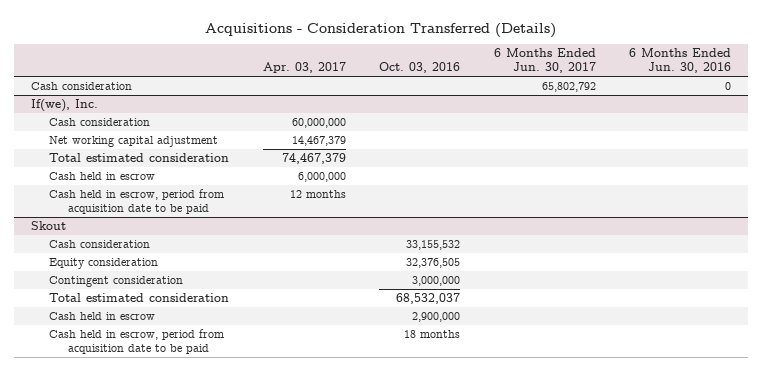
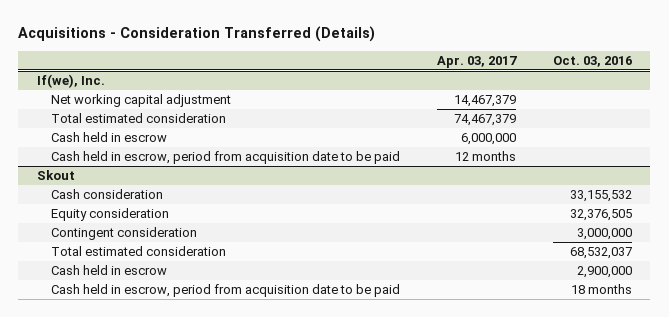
[493,48,596,74] 6 Months Ended Jun. 30, 2017 -> none
[629,48,732,74] 6 Months Ended Jun. 30, 2016 -> none
[31,82,133,91] Cash consideration -> none
[49,118,151,127] Cash consideration -> none

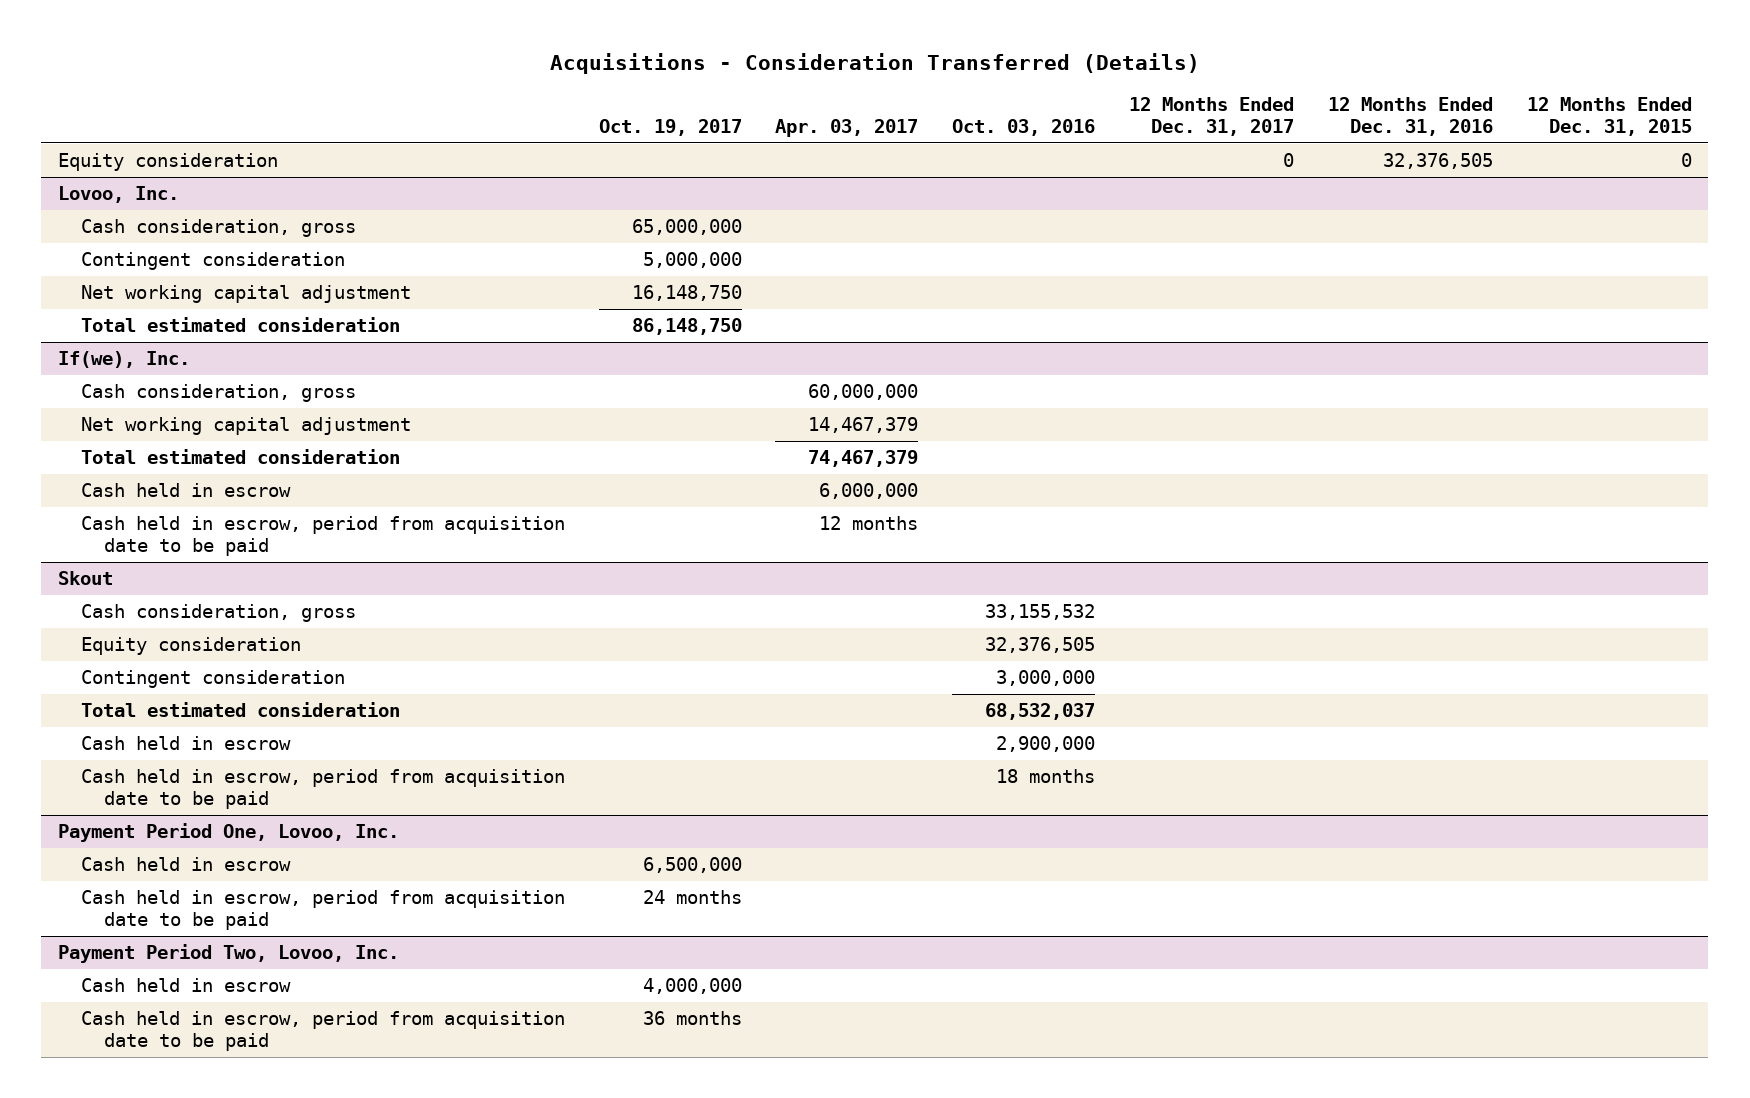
none -> [598,118,742,136] Oct. 19, 2017
none -> [1128,97,1294,136] 12 Months Ended Dec. 31, 2017
none -> [1327,97,1493,136] 12 Months Ended Dec. 31, 2016
none -> [1526,97,1692,136] 12 Months Ended Dec. 31, 2015
none -> [58,153,279,172] Equity consideration
none -> [58,186,180,204] Lovoo, Inc.
none -> [80,219,356,238] Cash consideration, gross
none -> [80,252,345,271] Contingent consideration
none -> [80,285,411,304] Net working capital adjustment
none -> [80,317,400,333] Total estimated consideration
none -> [80,384,356,403] Cash consideration, gross
[51,188,164,199] Cash consideration -> [80,604,356,623] Cash consideration, gross
none -> [58,823,400,843] Payment Period One, Lovoo, Inc.
none -> [80,857,291,872] Cash held in escrow
none -> [80,890,565,930] Cash held in escrow, period from acquisition date to be paid
none -> [58,944,400,964] Payment Period Two, Lovoo, Inc.
none -> [80,978,291,993] Cash held in escrow
none -> [80,1011,565,1051] Cash held in escrow, period from acquisition date to be paid

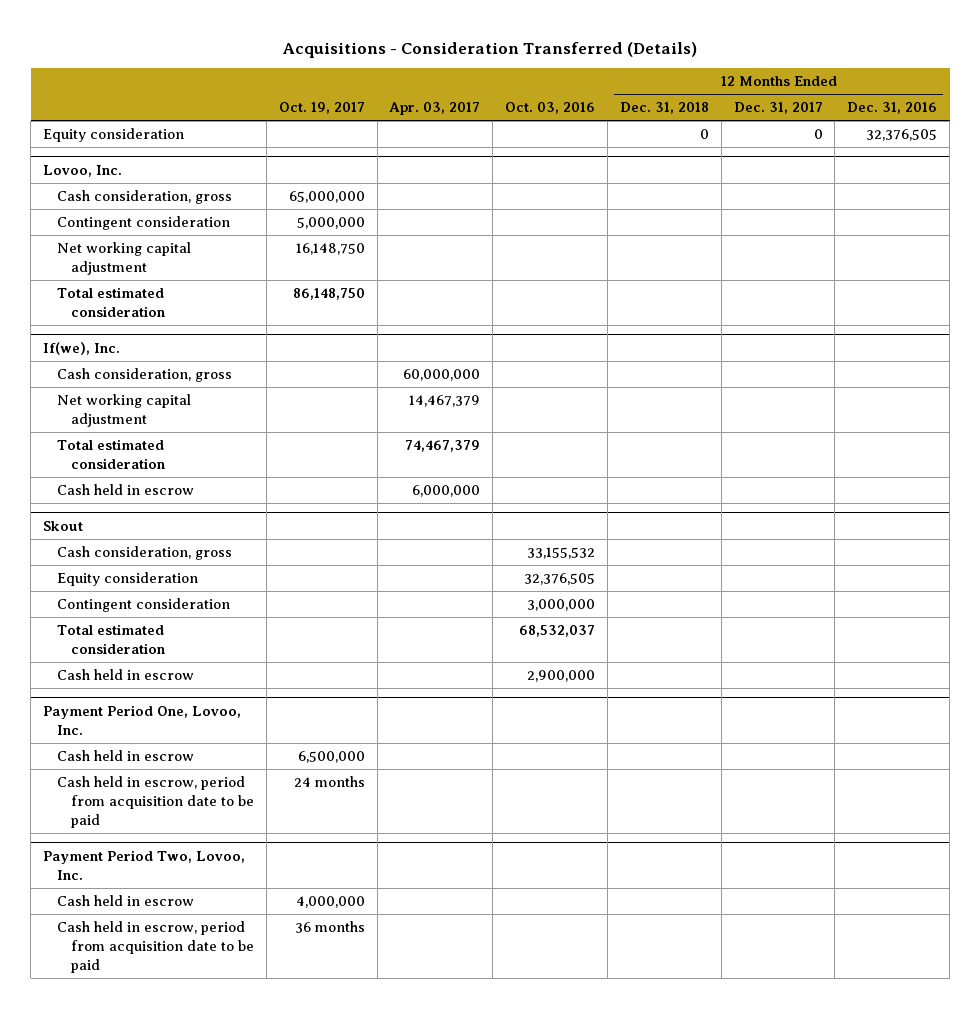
[1526,97,1692,136] 12 Months Ended Dec. 31, 2015 -> none
none -> [619,102,709,115] Dec. 31, 2018
[80,516,565,556] Cash held in escrow, period from acquisition date to be paid -> none
[80,769,565,809] Cash held in escrow, period from acquisition date to be paid -> none

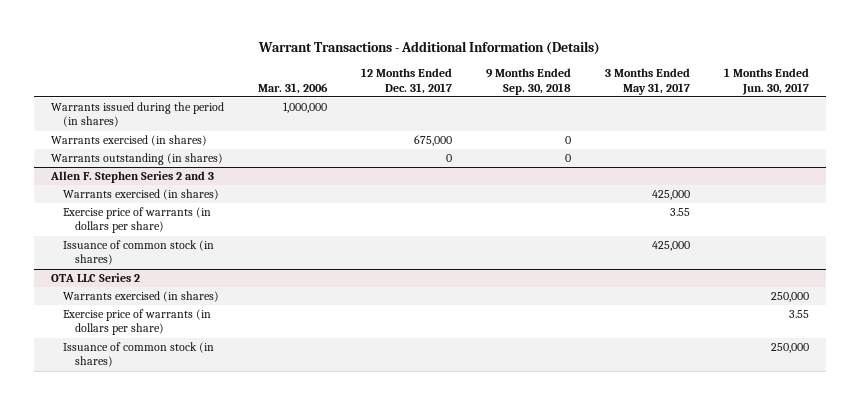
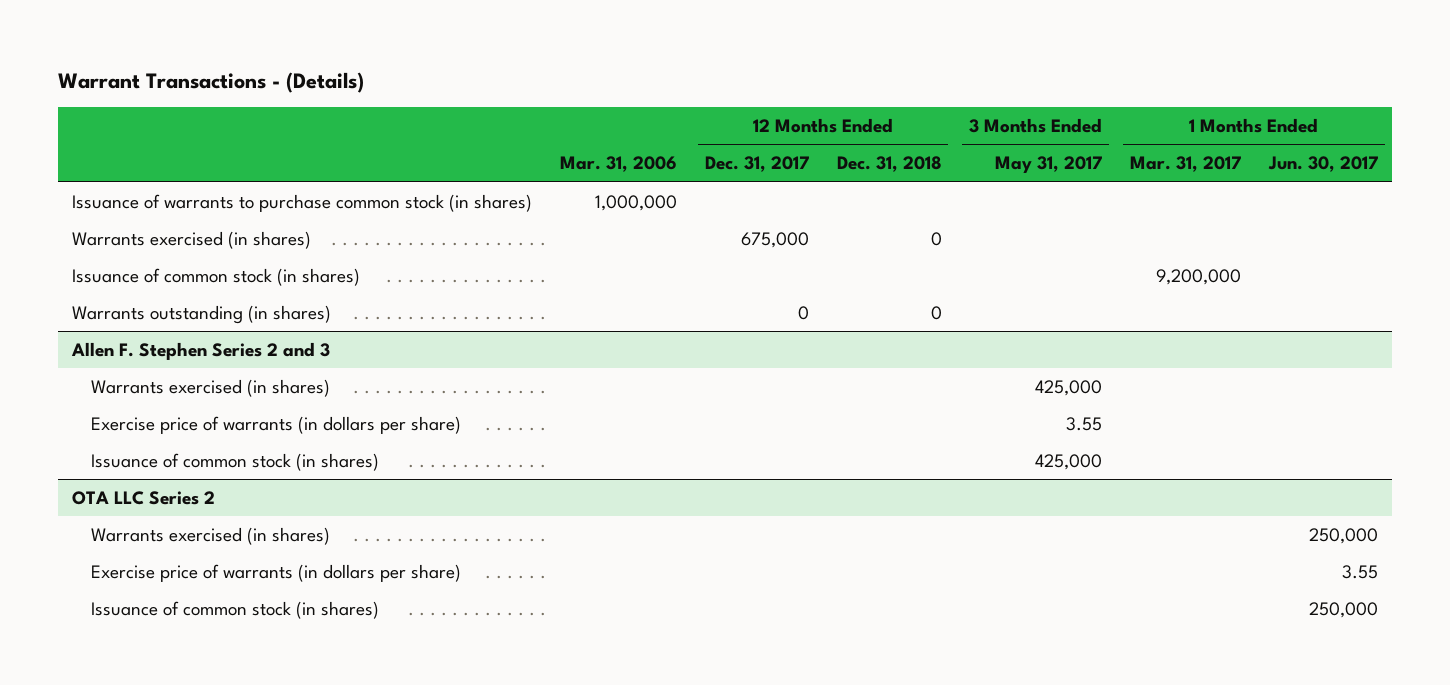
[257,41,600,56] Warrant Transactions - Additional Information (Details) -> [57,71,364,93] Warrant Transactions - (Details)
[485,68,571,95] 9 Months Ended Sep. 30, 2018 -> none
none -> [836,156,942,173] Dec. 31, 2018
none -> [1130,156,1242,173] Mar. 31, 2017
[51,102,225,128] Warrants issued during the period (in shares) -> [71,194,532,213] Issuance of warrants to purchase common stock (in shares)
none -> [71,268,360,287] Issuance of common stock (in shares)

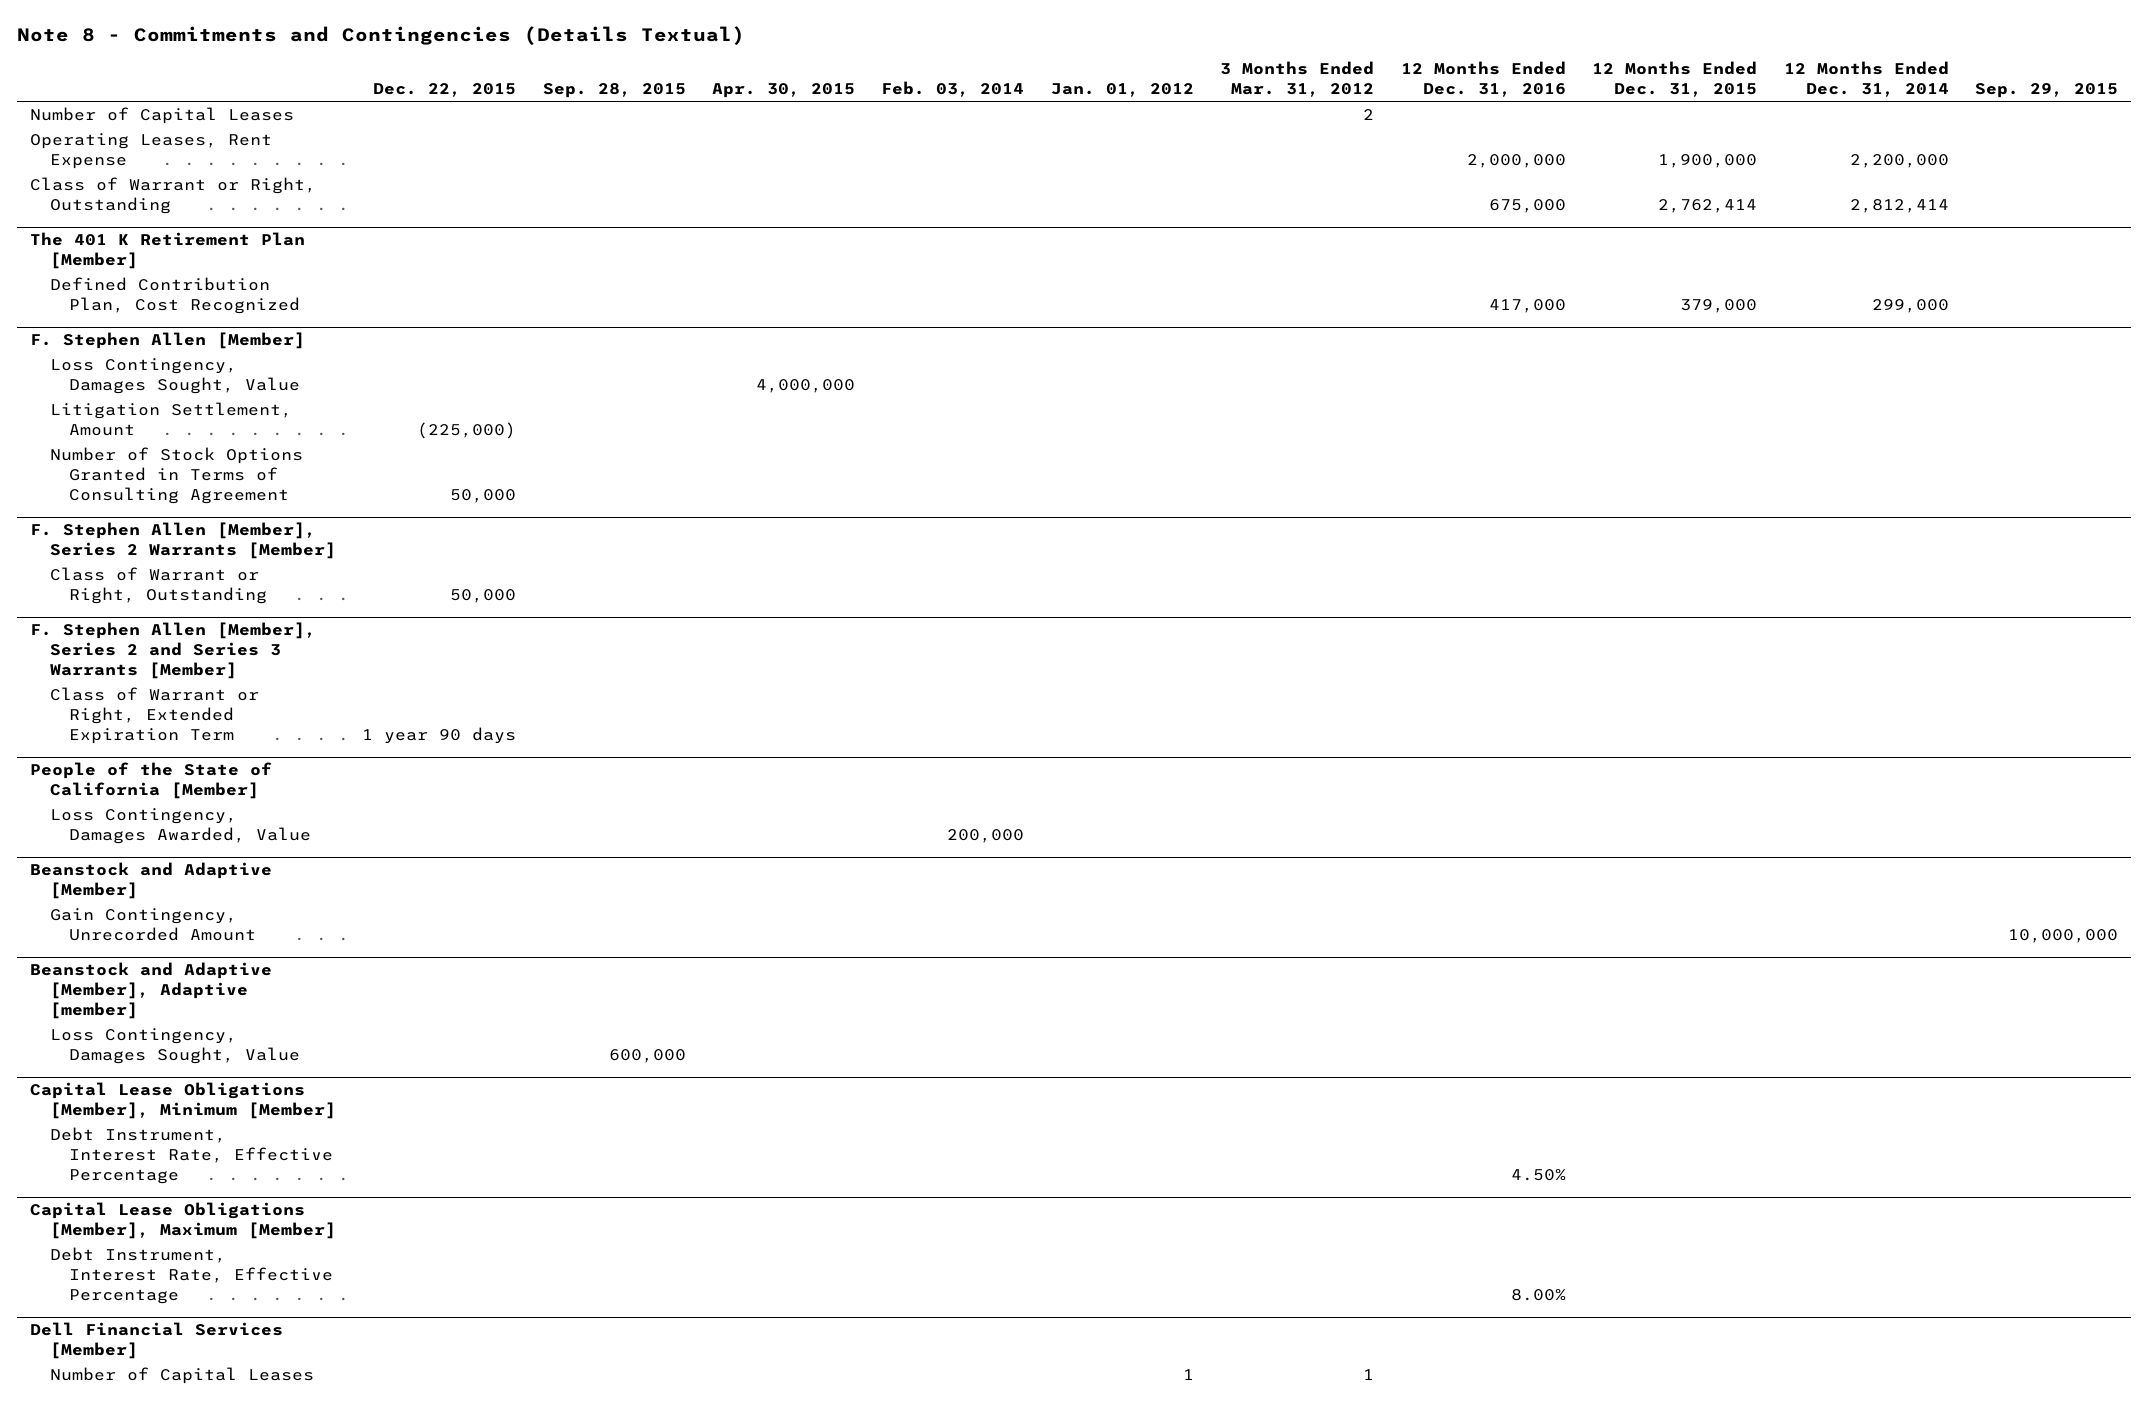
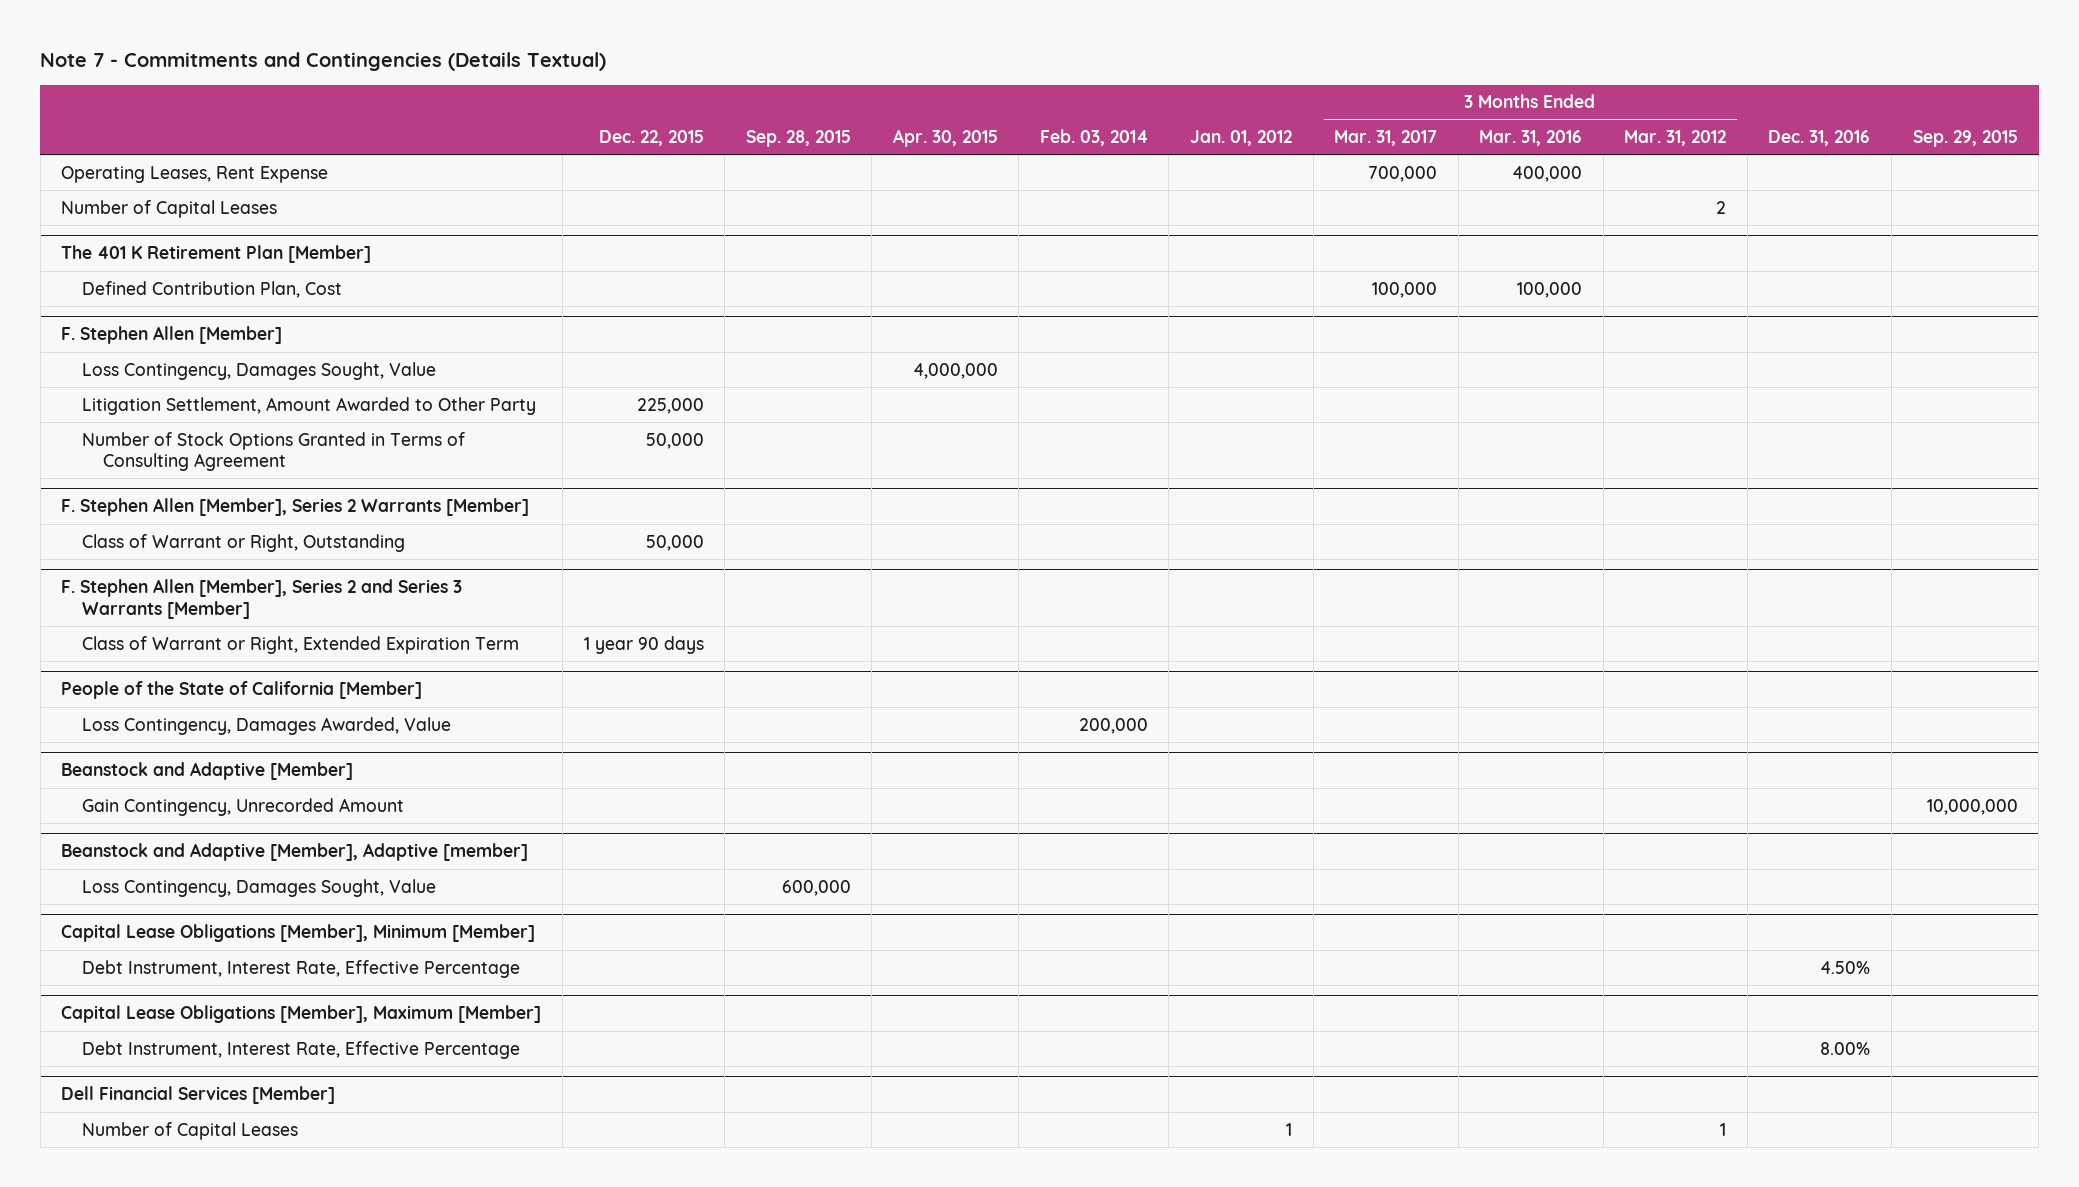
[16,25,745,45] Note 8 - Commitments and Contingencies (Details Textual) -> [40,52,607,72] Note 7 - Commitments and Contingencies (Details Textual)
[1400,61,1566,98] 12 Months Ended Dec. 31, 2016 -> none
[1592,61,1758,98] 12 Months Ended Dec. 31, 2015 -> none
[1783,61,1949,98] 12 Months Ended Dec. 31, 2014 -> none
none -> [1334,130,1438,147] Mar. 31, 2017
none -> [1479,130,1583,147] Mar. 31, 2016
none -> [1768,130,1871,147] Dec. 31, 2016
[30,176,317,214] Class of Warrant or Right, Outstanding -> none
[30,106,295,124] Number of Capital Leases -> [61,199,278,218] Number of Capital Leases
[49,276,301,314] Defined Contribution Plan, Cost Recognized -> [82,280,343,298] Defined Contribution Plan, Cost
[49,401,292,436] Litigation Settlement, Amount -> none
none -> [82,396,537,415] Litigation Settlement, Amount Awarded to Other Party

